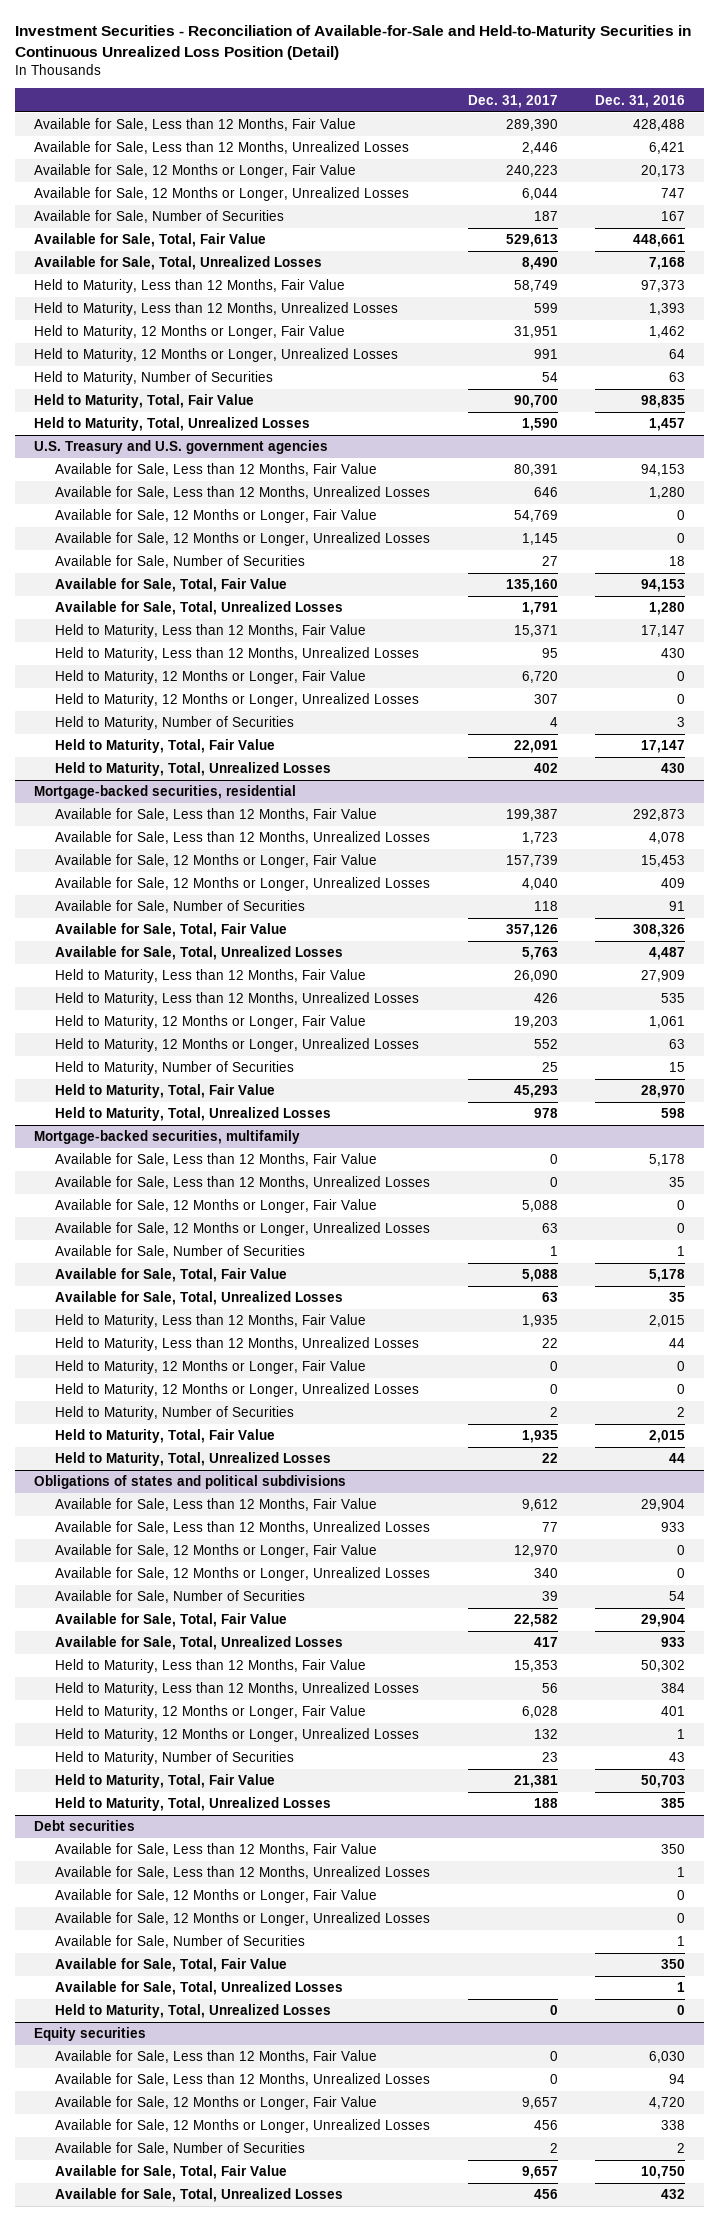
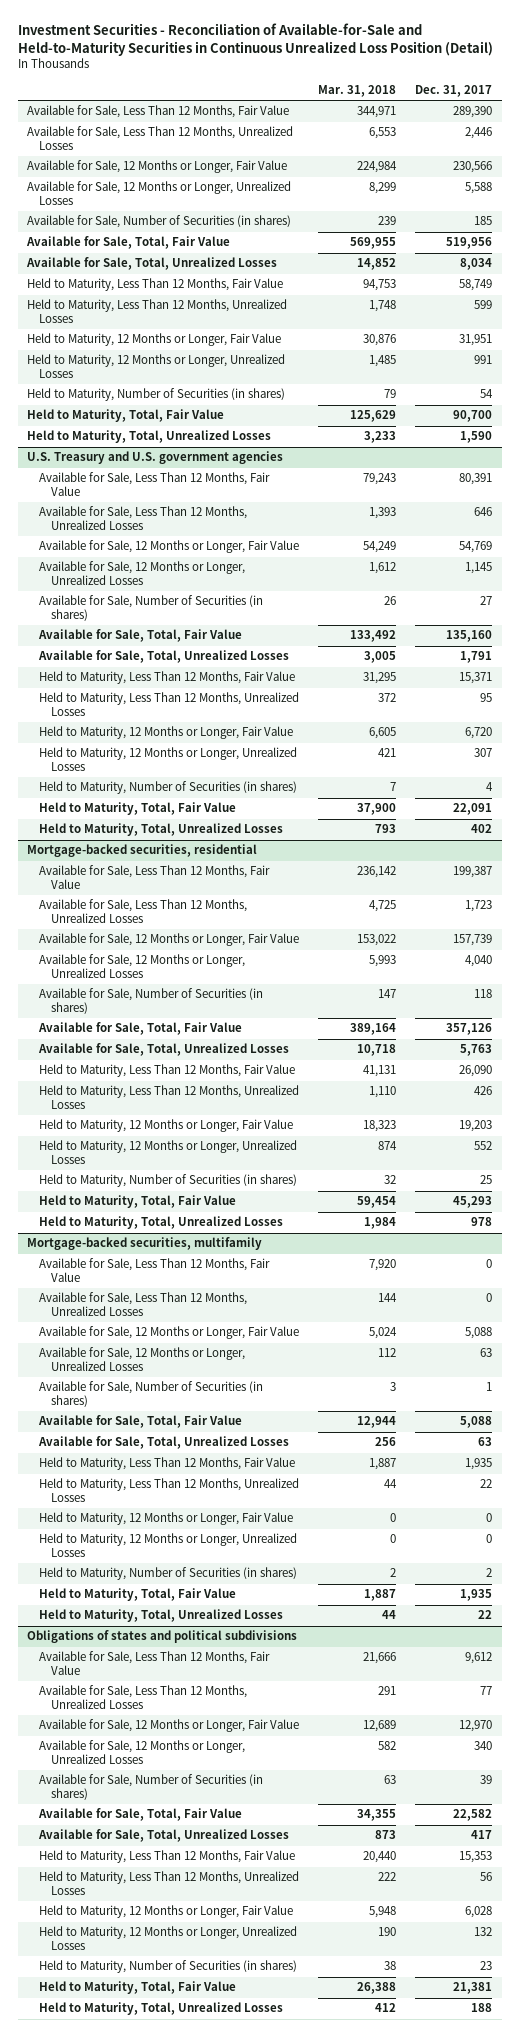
[595,94,686,108] Dec. 31, 2016 -> none
none -> [318,85,397,98] Mar. 31, 2018
[34,118,357,132] Available for Sale, Less than 12 Months, Fair Value -> [27,105,290,119] Available for Sale, Less Than 12 Months, Fair Value
[34,141,410,155] Available for Sale, Less than 12 Months, Unrealized Losses -> [27,126,294,151] Available for Sale, Less Than 12 Months, Unrealized Losses
[505,165,558,178] 240,223 -> [453,161,493,174] 230,566
[521,188,558,201] 6,044 -> [465,182,493,195] 5,588
[34,210,285,224] Available for Sale, Number of Securities -> [27,215,292,229] Available for Sale, Number of Securities (in shares)
[533,211,558,222] 187 -> [474,216,493,226] 185
[505,234,558,248] 529,613 -> [446,237,493,250] 519,956
[521,257,558,271] 8,490 -> [460,258,493,271] 8,034
[34,279,346,294] Held to Maturity, Less than 12 Months, Fair Value -> [27,278,284,292] Held to Maturity, Less Than 12 Months, Fair Value
[34,302,399,317] Held to Maturity, Less than 12 Months, Unrealized Losses -> [27,299,288,324] Held to Maturity, Less Than 12 Months, Unrealized Losses
[34,371,274,386] Held to Maturity, Number of Securities -> [27,388,286,402] Held to Maturity, Number of Securities (in shares)
[55,463,378,477] Available for Sale, Less than 12 Months, Fair Value -> [39,472,271,497] Available for Sale, Less Than 12 Months, Fair Value
[55,486,431,500] Available for Sale, Less than 12 Months, Unrealized Losses -> [39,506,248,531] Available for Sale, Less Than 12 Months, Unrealized Losses
[55,555,306,569] Available for Sale, Number of Securities -> [39,595,264,622] Available for Sale, Number of Securities (in shares)
[55,624,367,639] Held to Maturity, Less than 12 Months, Fair Value -> [39,671,296,685] Held to Maturity, Less Than 12 Months, Fair Value
[55,647,420,662] Held to Maturity, Less than 12 Months, Unrealized Losses -> [39,692,300,717] Held to Maturity, Less Than 12 Months, Unrealized Losses
[55,716,295,731] Held to Maturity, Number of Securities -> [39,781,298,795] Held to Maturity, Number of Securities (in shares)
[55,808,378,822] Available for Sale, Less than 12 Months, Fair Value -> [39,865,271,890] Available for Sale, Less Than 12 Months, Fair Value
[55,831,431,845] Available for Sale, Less than 12 Months, Unrealized Losses -> [39,899,248,924] Available for Sale, Less Than 12 Months, Unrealized Losses
[55,900,306,914] Available for Sale, Number of Securities -> [39,988,264,1015] Available for Sale, Number of Securities (in shares)
[55,969,367,984] Held to Maturity, Less than 12 Months, Fair Value -> [39,1064,296,1078] Held to Maturity, Less Than 12 Months, Fair Value
[55,992,420,1007] Held to Maturity, Less than 12 Months, Unrealized Losses -> [39,1085,300,1110] Held to Maturity, Less Than 12 Months, Unrealized Losses
[55,1061,295,1076] Held to Maturity, Number of Securities -> [39,1174,298,1188] Held to Maturity, Number of Securities (in shares)
[55,1153,378,1167] Available for Sale, Less than 12 Months, Fair Value -> [39,1258,271,1283] Available for Sale, Less Than 12 Months, Fair Value
[55,1176,431,1190] Available for Sale, Less than 12 Months, Unrealized Losses -> [39,1292,248,1317] Available for Sale, Less Than 12 Months, Unrealized Losses
[55,1245,306,1259] Available for Sale, Number of Securities -> [39,1381,264,1408] Available for Sale, Number of Securities (in shares)
[55,1314,367,1329] Held to Maturity, Less than 12 Months, Fair Value -> [39,1457,296,1471] Held to Maturity, Less Than 12 Months, Fair Value
[55,1337,420,1352] Held to Maturity, Less than 12 Months, Unrealized Losses -> [39,1478,300,1503] Held to Maturity, Less Than 12 Months, Unrealized Losses
[55,1406,295,1421] Held to Maturity, Number of Securities -> [39,1567,298,1581] Held to Maturity, Number of Securities (in shares)
[55,1498,378,1512] Available for Sale, Less than 12 Months, Fair Value -> [39,1651,271,1676] Available for Sale, Less Than 12 Months, Fair Value
[55,1521,431,1535] Available for Sale, Less than 12 Months, Unrealized Losses -> [39,1685,248,1710] Available for Sale, Less Than 12 Months, Unrealized Losses
[55,1590,306,1604] Available for Sale, Number of Securities -> [39,1774,264,1801] Available for Sale, Number of Securities (in shares)
[55,1659,367,1674] Held to Maturity, Less than 12 Months, Fair Value -> [39,1850,296,1864] Held to Maturity, Less Than 12 Months, Fair Value
[55,1682,420,1697] Held to Maturity, Less than 12 Months, Unrealized Losses -> [39,1871,300,1896] Held to Maturity, Less Than 12 Months, Unrealized Losses
[55,1751,295,1766] Held to Maturity, Number of Securities -> [39,1960,298,1974] Held to Maturity, Number of Securities (in shares)
[34,1820,136,1832] Debt securities -> none
[55,1843,378,1857] Available for Sale, Less than 12 Months, Fair Value -> none
[55,1866,431,1880] Available for Sale, Less than 12 Months, Unrealized Losses -> none
[55,1889,378,1904] Available for Sale, 12 Months or Longer, Fair Value -> none
[55,1912,431,1927] Available for Sale, 12 Months or Longer, Unrealized Losses -> none
[55,1935,306,1949] Available for Sale, Number of Securities -> none
[55,1958,288,1973] Available for Sale, Total, Fair Value -> none
[55,1981,344,1996] Available for Sale, Total, Unrealized Losses -> none
[55,2004,332,2019] Held to Maturity, Total, Unrealized Losses -> none
[34,2027,147,2042] Equity securities -> none
[55,2050,378,2064] Available for Sale, Less than 12 Months, Fair Value -> none
[55,2073,431,2087] Available for Sale, Less than 12 Months, Unrealized Losses -> none
[55,2096,378,2111] Available for Sale, 12 Months or Longer, Fair Value -> none
[55,2119,431,2134] Available for Sale, 12 Months or Longer, Unrealized Losses -> none
[55,2142,306,2156] Available for Sale, Number of Securities -> none
[55,2165,288,2180] Available for Sale, Total, Fair Value -> none
[55,2188,344,2203] Available for Sale, Total, Unrealized Losses -> none

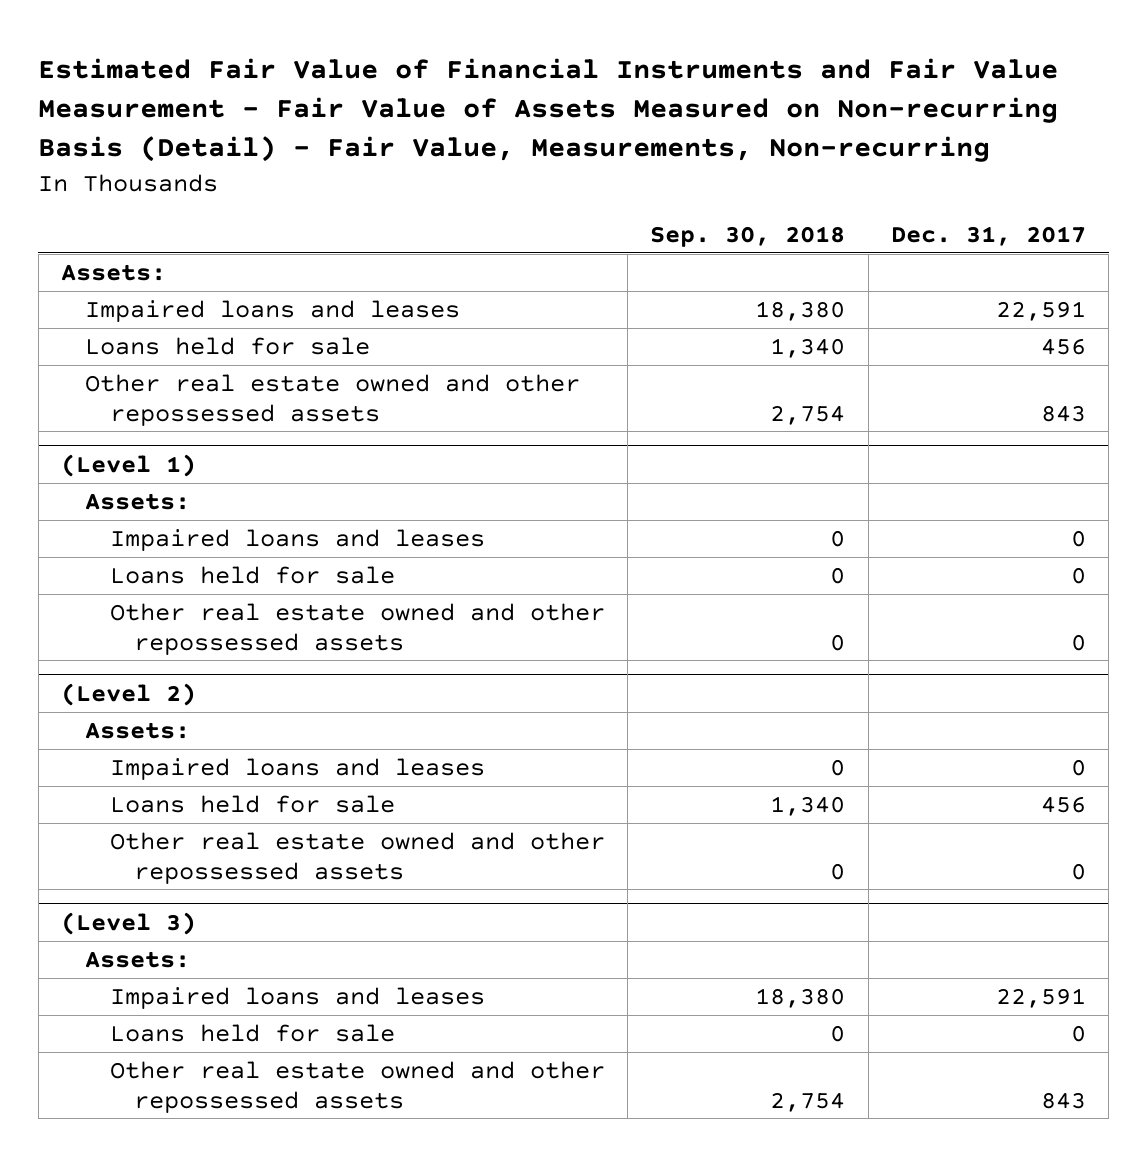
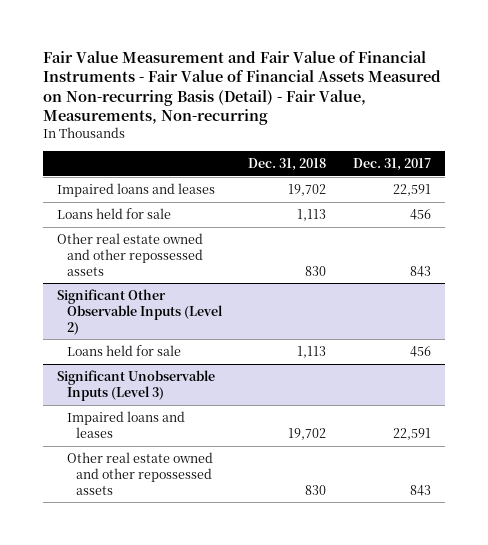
[38,57,1059,163] Estimated Fair Value of Financial Instruments and Fair Value Measurement - Fair Value of Assets Measured on Non-recurring Basis (Detail) - Fair Value, Measurements, Non-recurring -> [43,50,442,126] Fair Value Measurement and Fair Value of Financial Instruments - Fair Value of Financial Assets Measured on Non-recurring Basis (Detail) - Fair Value, Measurements, Non-recurring
[650,225,846,247] Sep. 30, 2018 -> none
none -> [248,157,327,171] Dec. 31, 2018
[60,263,166,281] Assets: -> none
[60,453,196,477] (Level 1) -> none
[85,492,191,510] Assets: -> none
[109,528,485,551] Impaired loans and leases -> none
[109,565,395,584] Loans held for sale -> none
[109,602,605,655] Other real estate owned and other repossessed assets -> none
[85,721,191,739] Assets: -> none
[109,757,485,780] Impaired loans and leases -> none
[60,682,196,706] (Level 2) -> [56,288,223,335] Significant Other Observable Inputs (Level 2)
[109,831,605,884] Other real estate owned and other repossessed assets -> none
[85,950,191,968] Assets: -> none
[60,911,196,935] (Level 3) -> [56,369,215,401] Significant Unobservable Inputs (Level 3)
[109,1023,395,1042] Loans held for sale -> none

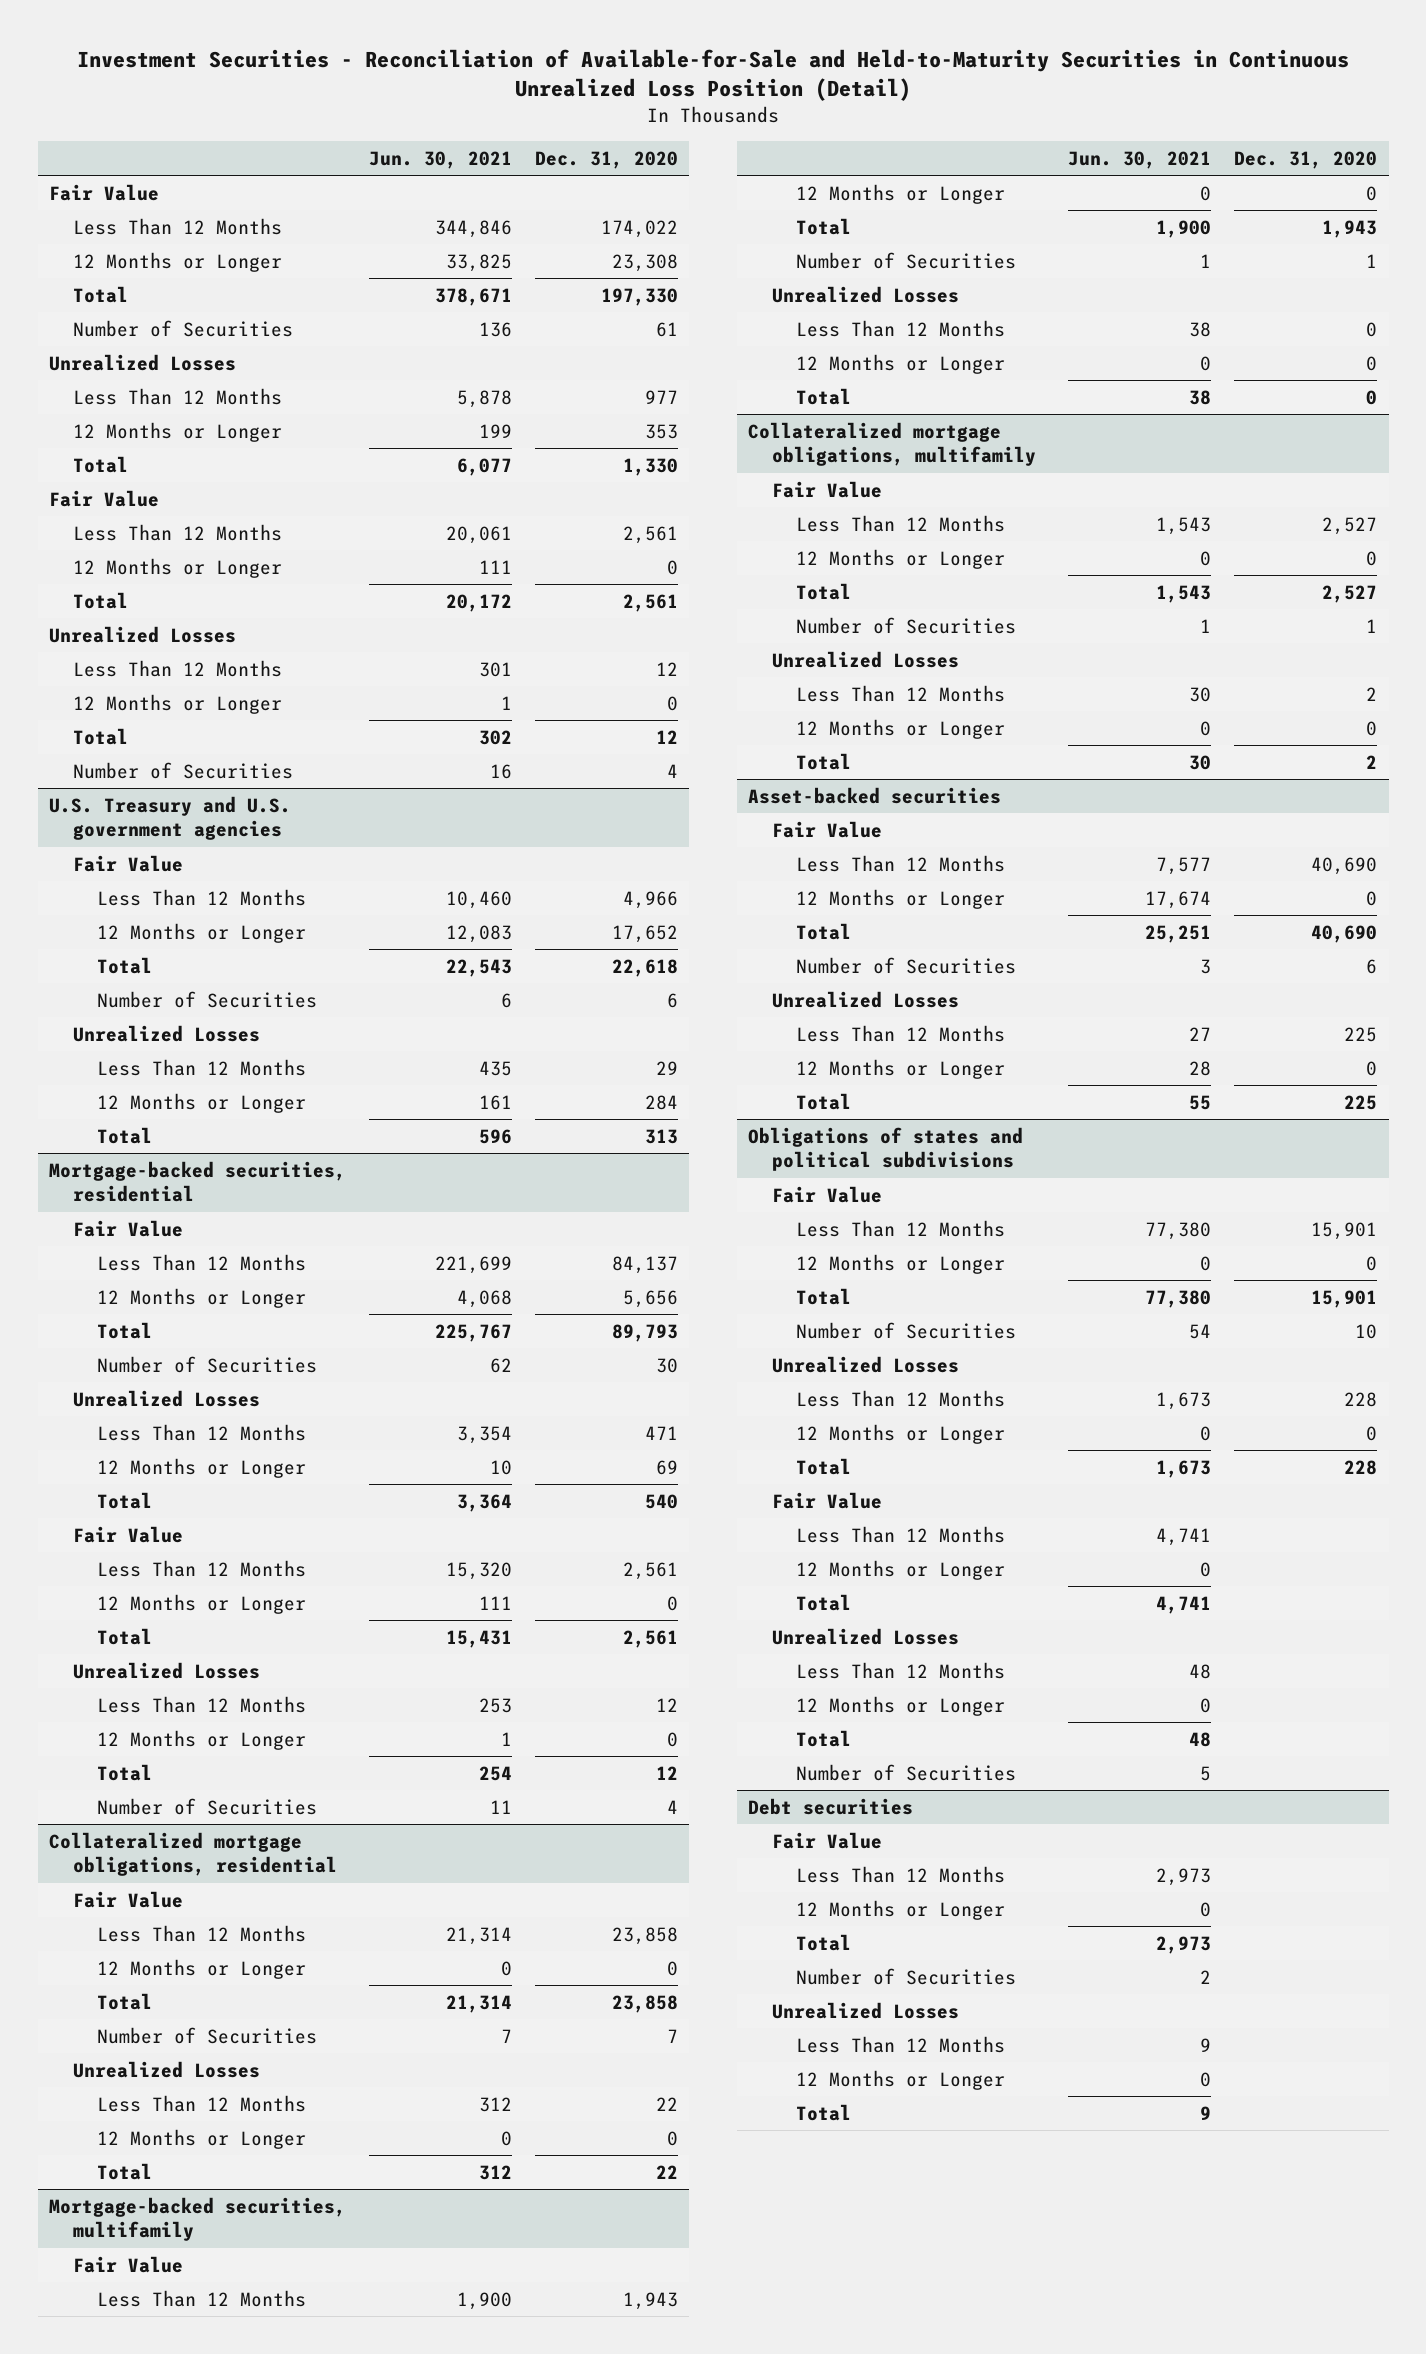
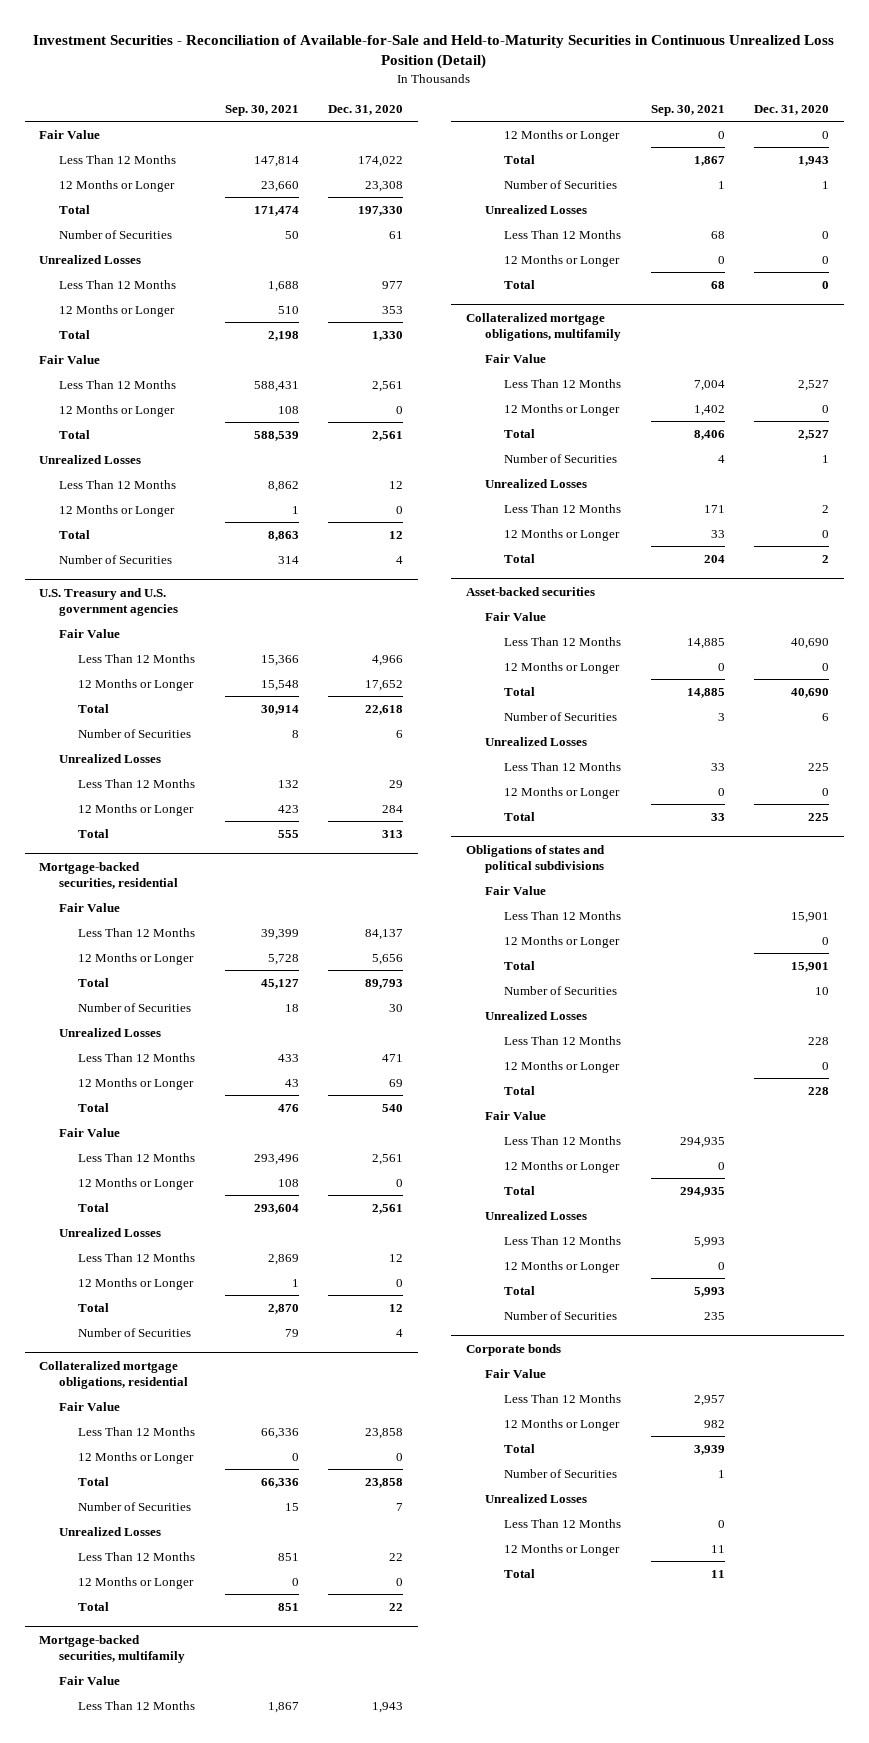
[369,150,513,169] Jun. 30, 2021 -> none
none -> [224,104,299,116] Sep. 30, 2021
[748,1797,914,1815] Debt securities -> [465,1343,561,1356] Corporate bonds

